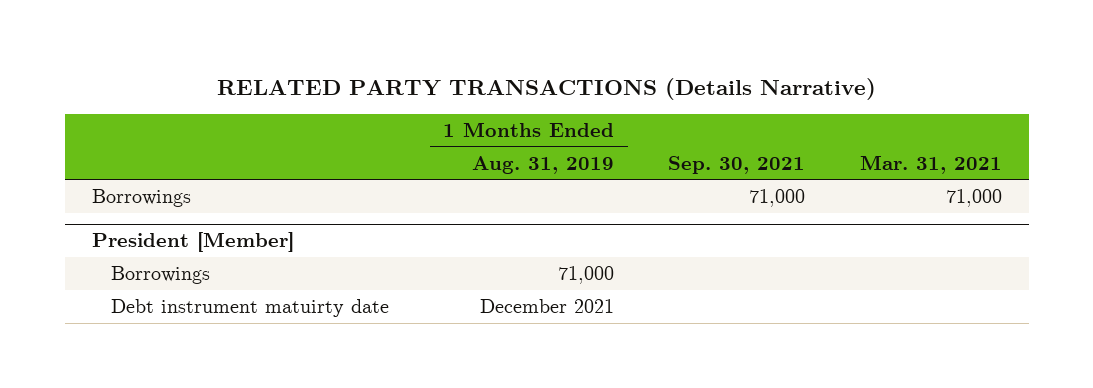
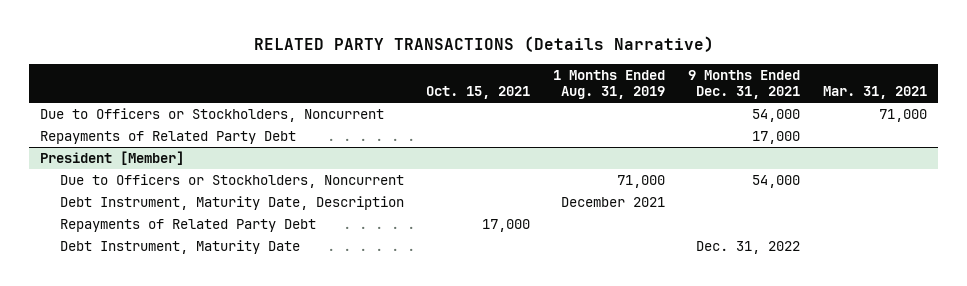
[668,155,806,174] Sep. 30, 2021 -> none
none -> [426,86,531,100] Oct. 15, 2021
none -> [688,69,801,100] 9 Months Ended Dec. 31, 2021
[91,189,191,208] Borrowings -> [40,107,385,122] Due to Officers or Stockholders, Noncurrent
none -> [40,130,297,144] Repayments of Related Party Debt
[111,266,211,285] Borrowings -> [59,173,404,188] Due to Officers or Stockholders, Noncurrent
[111,299,390,318] Debt instrument matuirty date -> [59,195,404,210] Debt Instrument, Maturity Date, Description
none -> [59,218,316,232] Repayments of Related Party Debt
none -> [59,239,300,254] Debt Instrument, Maturity Date

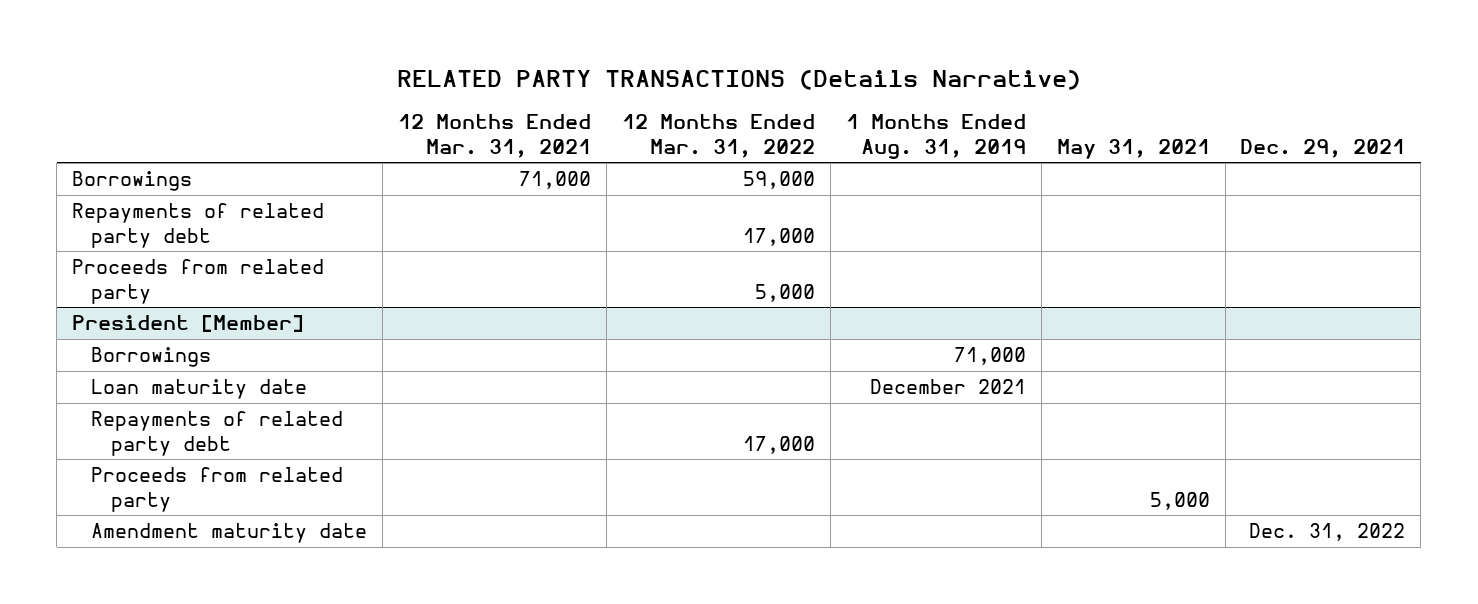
[426,86,531,100] Oct. 15, 2021 -> none
[688,69,801,100] 9 Months Ended Dec. 31, 2021 -> none
[823,86,928,100] Mar. 31, 2021 -> none
none -> [398,114,592,159] 12 Months Ended Mar. 31, 2021
none -> [621,114,815,159] 12 Months Ended Mar. 31, 2022
none -> [1056,139,1210,160] May 31, 2021
none -> [1240,139,1406,159] Dec. 29, 2021
[40,107,385,122] Due to Officers or Stockholders, Noncurrent -> [72,171,193,192] Borrowings
[40,130,297,144] Repayments of Related Party Debt -> [72,203,325,248] Repayments of related party debt
none -> [72,259,325,304] Proceeds from related party
[59,173,404,188] Due to Officers or Stockholders, Noncurrent -> [91,347,212,368] Borrowings
[59,195,404,210] Debt Instrument, Maturity Date, Description -> [91,379,308,400] Loan maturity date
[59,218,316,232] Repayments of Related Party Debt -> [91,411,344,456] Repayments of related party debt
none -> [91,467,344,512] Proceeds from related party
[59,239,300,254] Debt Instrument, Maturity Date -> [91,523,368,544] Amendment maturity date

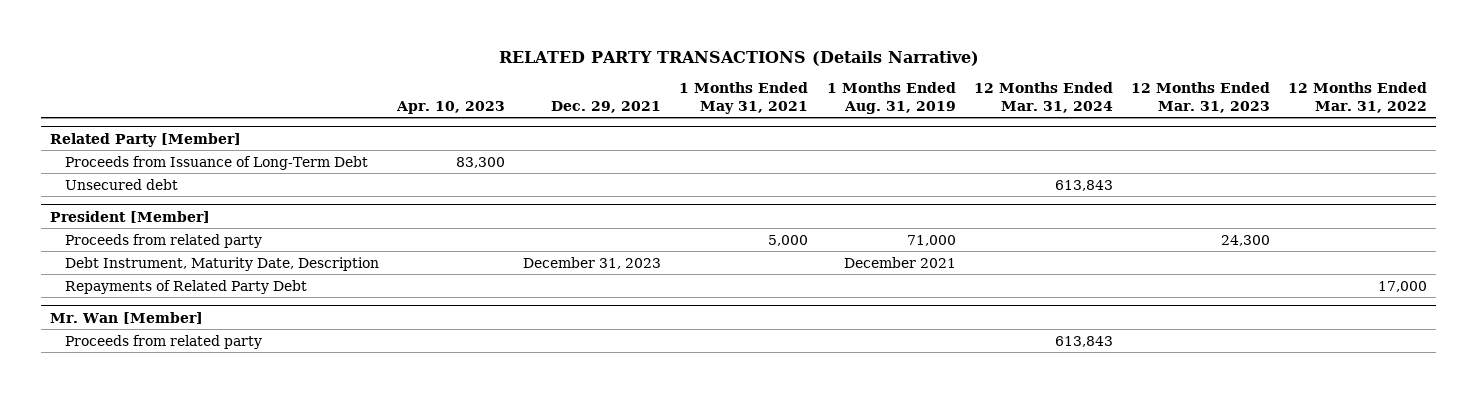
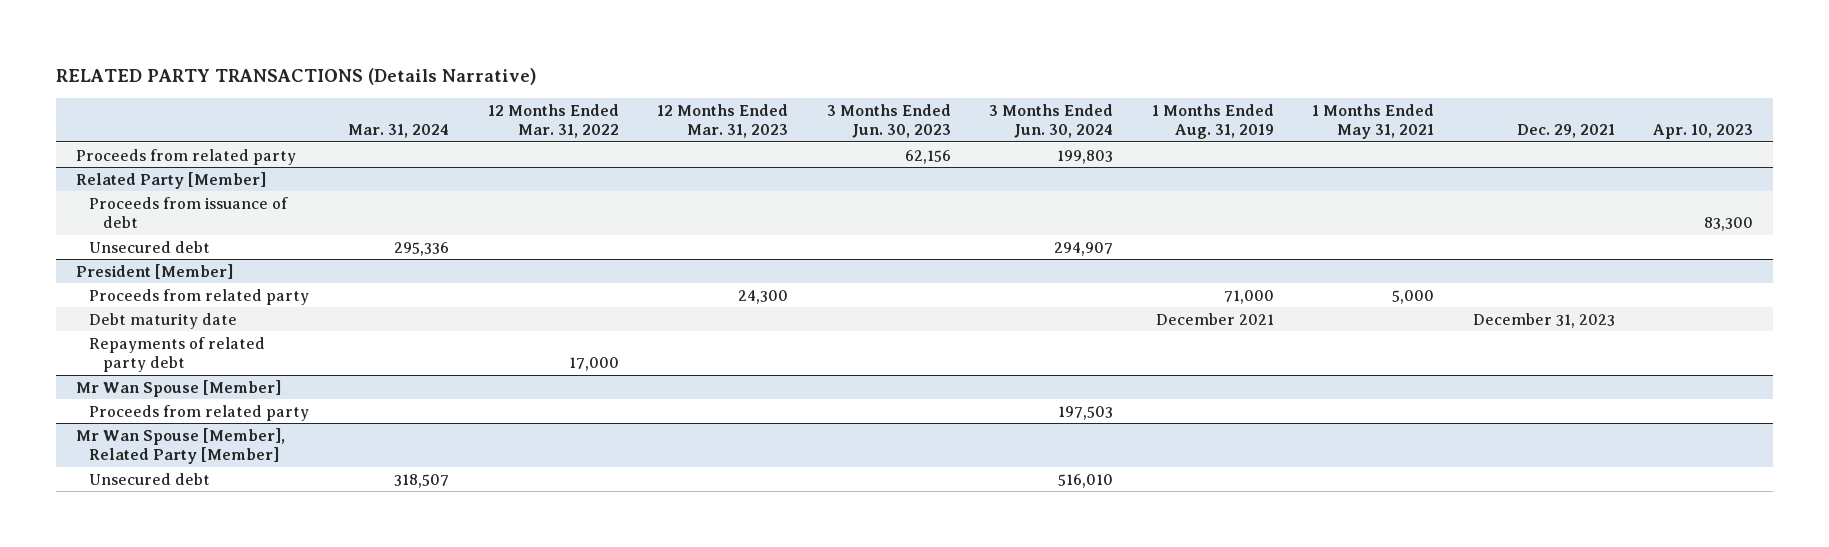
[973,82,1113,113] 12 Months Ended Mar. 31, 2024 -> none
none -> [347,124,449,139] Mar. 31, 2024
none -> [826,103,951,139] 3 Months Ended Jun. 30, 2023
none -> [989,103,1114,139] 3 Months Ended Jun. 30, 2024
none -> [75,148,296,165] Proceeds from related party
[64,155,368,170] Proceeds from Issuance of Long-Term Debt -> [89,196,289,229] Proceeds from issuance of debt
[64,334,262,349] Proceeds from related party -> none
[64,256,379,271] Debt Instrument, Maturity Date, Description -> [89,312,238,329] Debt maturity date
[64,279,307,294] Repayments of Related Party Debt -> [89,336,266,373] Repayments of related party debt
none -> [75,379,281,397] Mr Wan Spouse [Member]
none -> [89,404,310,421] Proceeds from related party
[50,311,204,324] Mr. Wan [Member] -> [75,427,285,465] Mr Wan Spouse [Member], Related Party [Member]
none -> [89,472,211,485] Unsecured debt

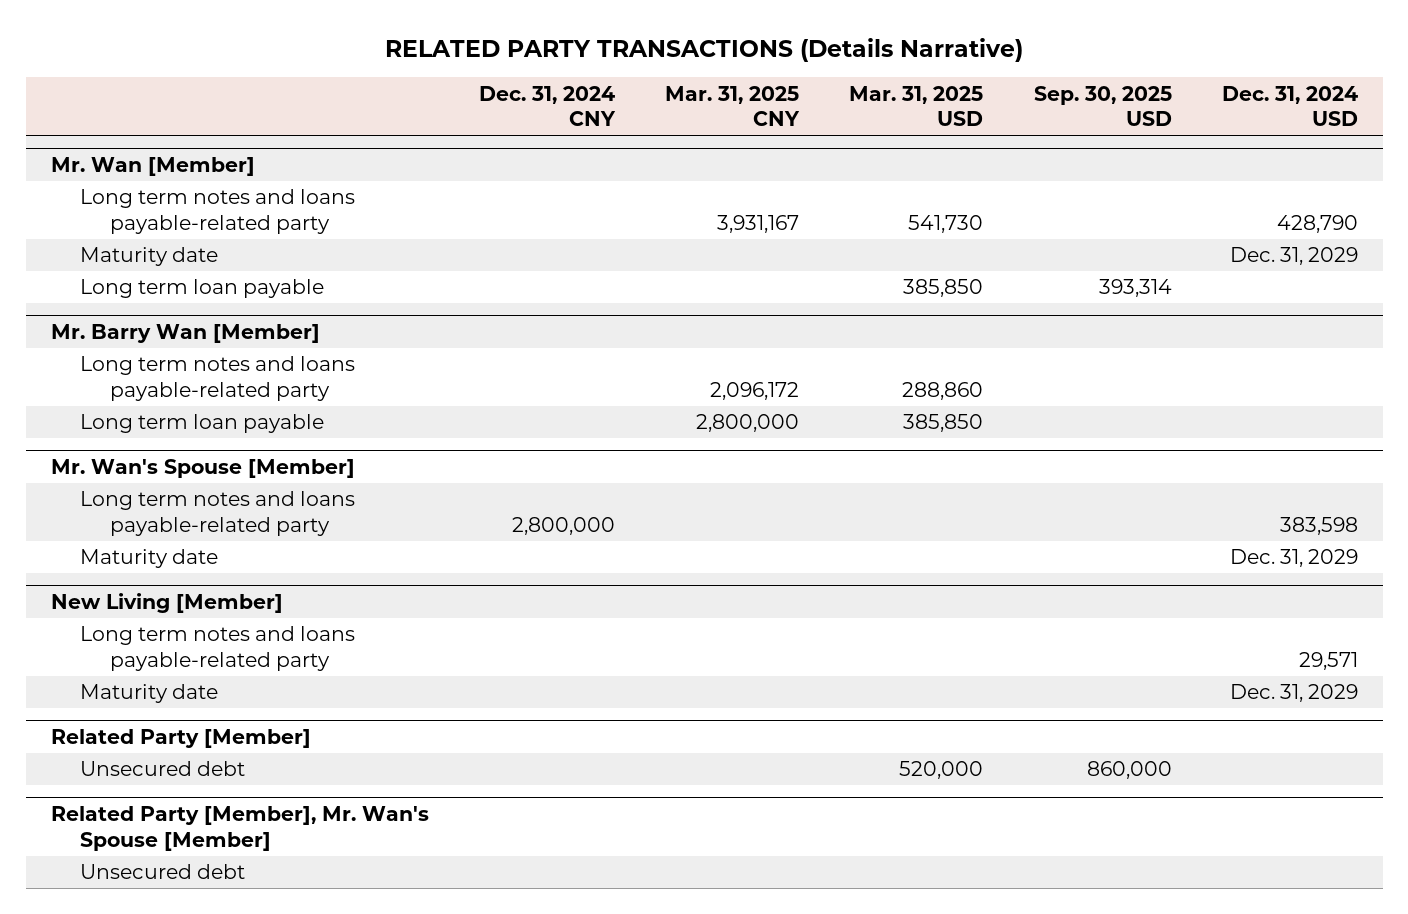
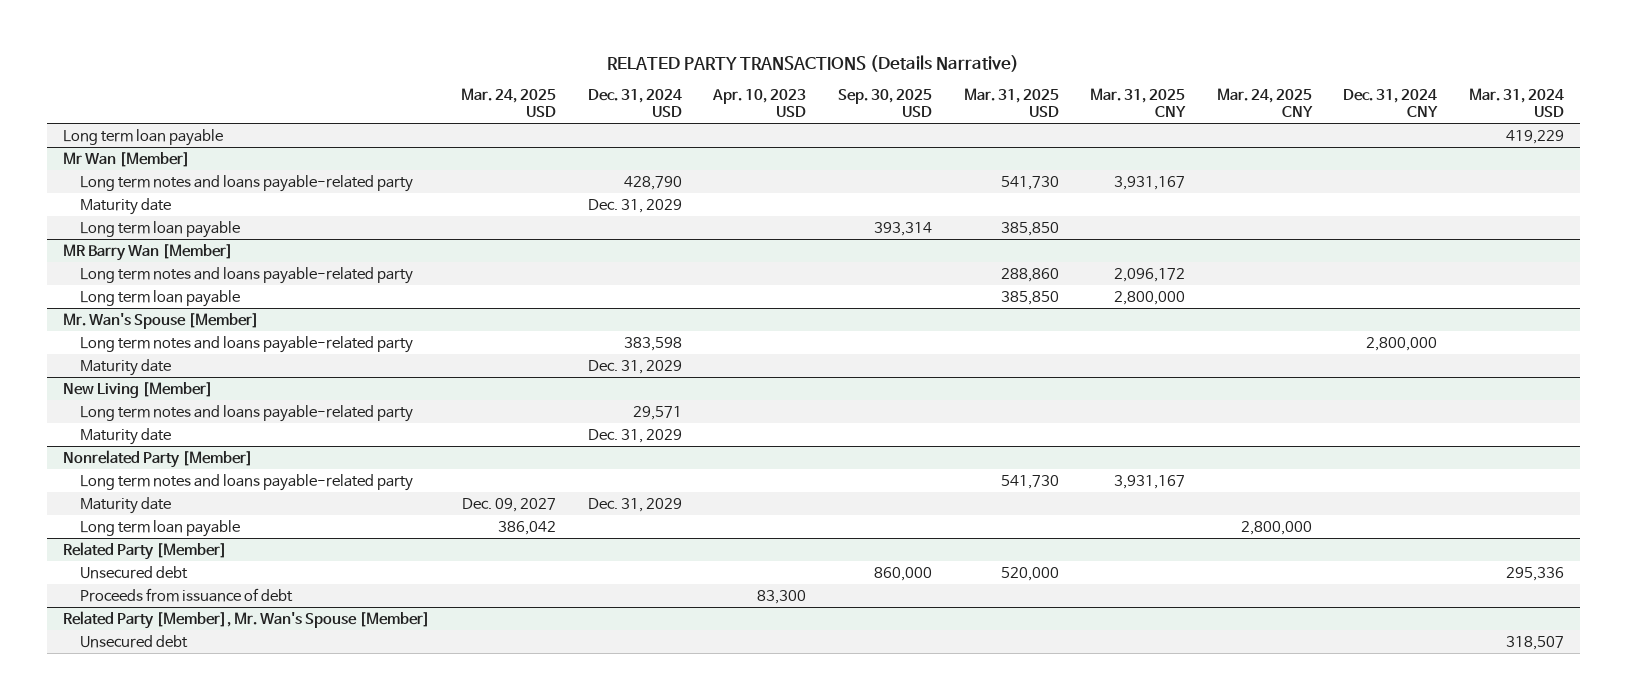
none -> [461,88,557,117] Mar. 24, 2025 USD
none -> [712,89,807,117] Apr. 10, 2023 USD
none -> [1216,88,1313,117] Mar. 24, 2025 CNY
none -> [1468,88,1564,117] Mar. 31, 2024 USD
none -> [62,128,223,146] Long term loan payable
[50,157,255,177] Mr. Wan [Member] -> [62,151,190,167] Mr Wan [Member]
[50,324,320,344] Mr. Barry Wan [Member] -> [62,243,233,261] MR Barry Wan [Member]
none -> [62,449,253,468] Nonrelated Party [Member]
none -> [79,473,413,491] Long term notes and loans payable-related party
none -> [79,496,171,514] Maturity date
none -> [79,519,240,537] Long term loan payable
none -> [79,587,293,602] Proceeds from issuance of debt

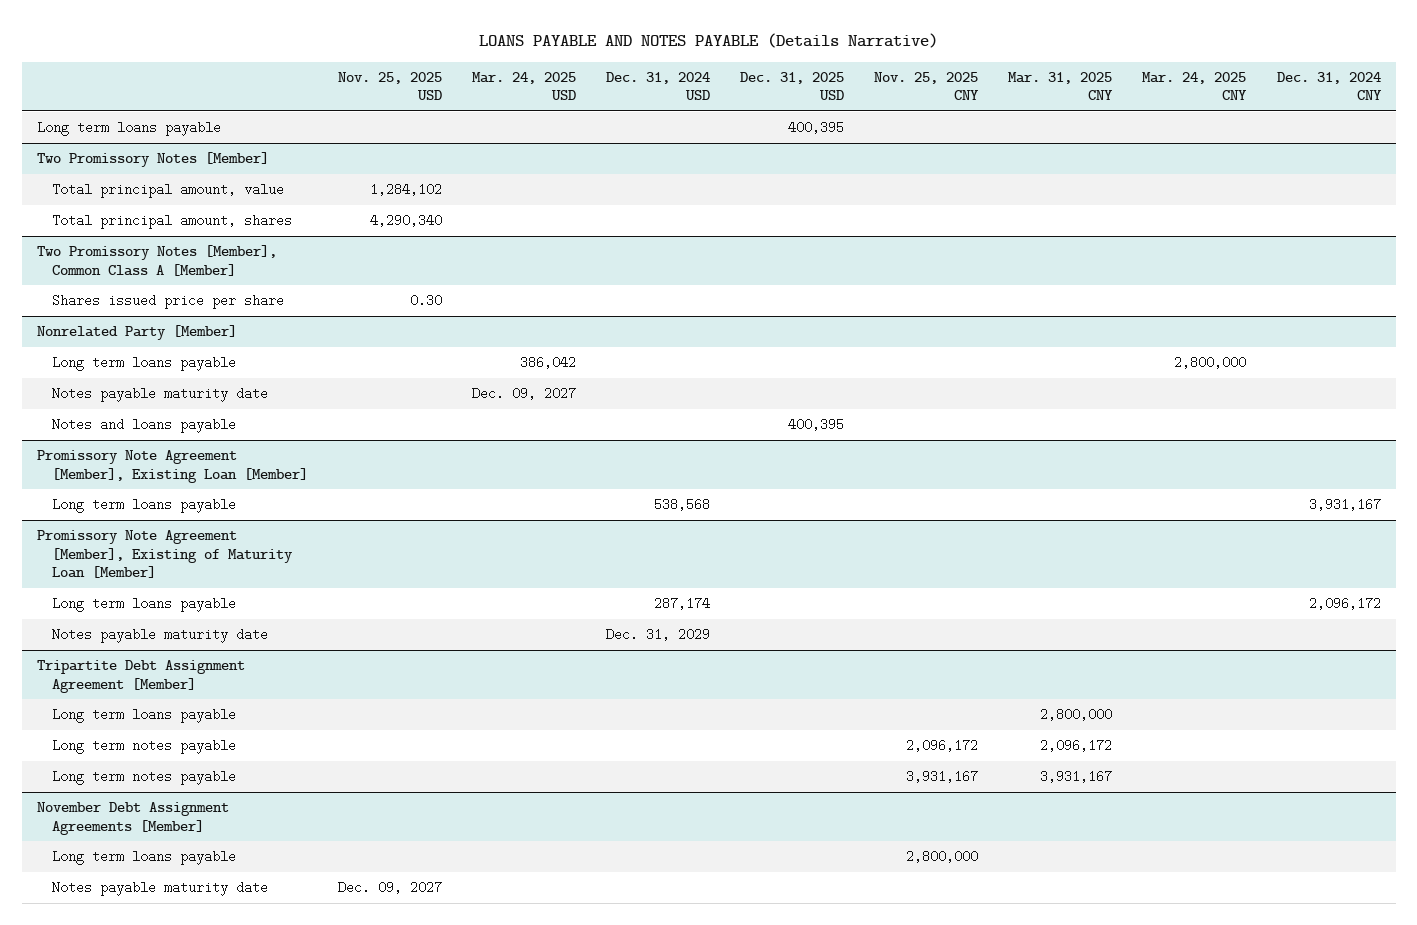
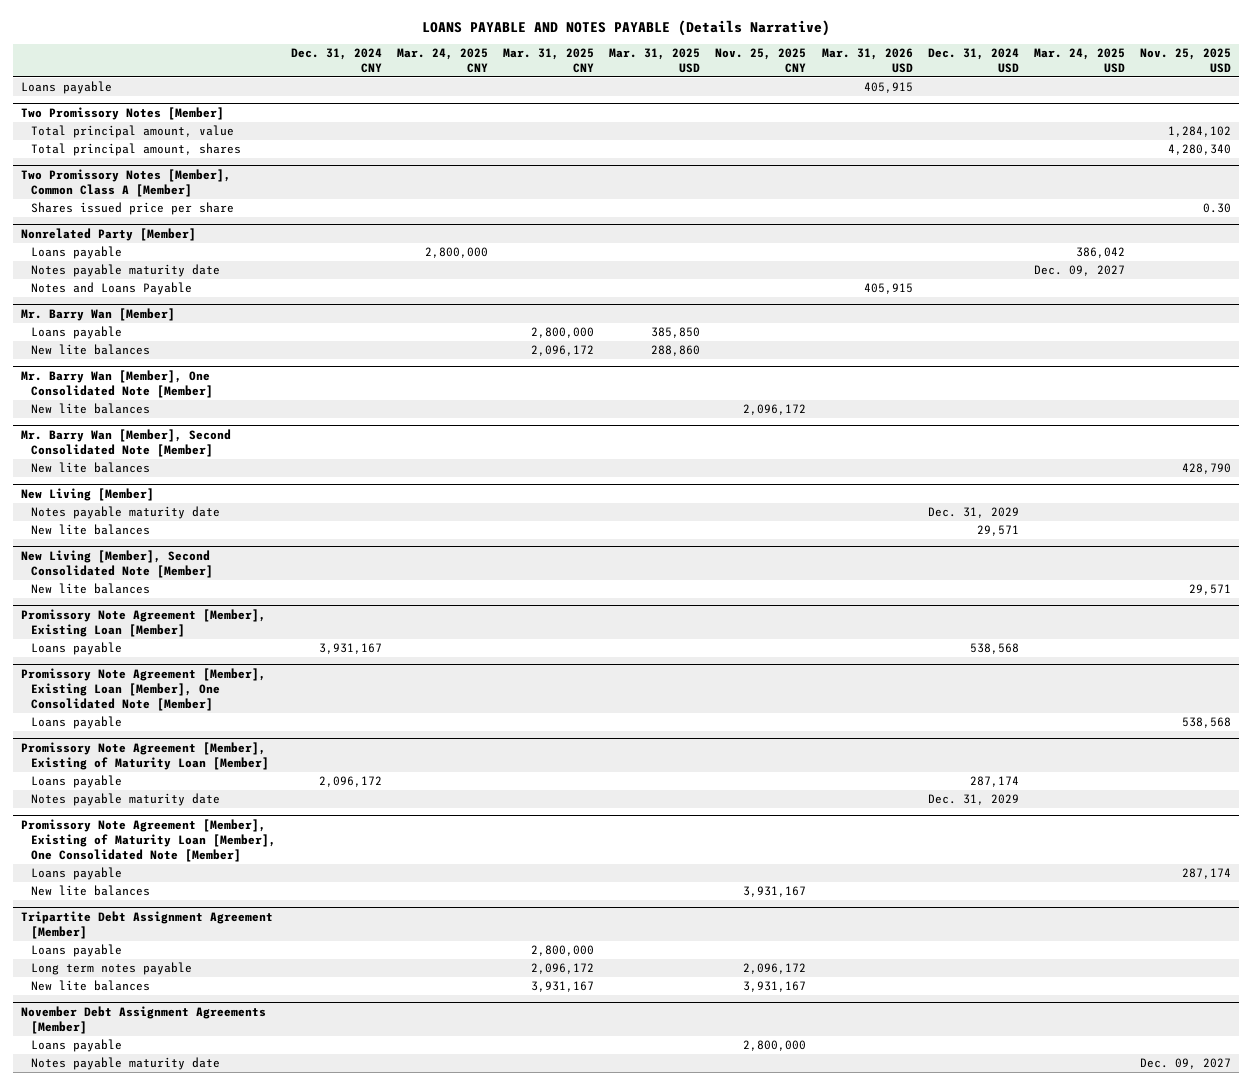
[740,71,845,101] Dec. 31, 2025 USD -> none
none -> [609,47,701,74] Mar. 31, 2025 USD
none -> [821,47,913,74] Mar. 31, 2026 USD
[36,121,221,137] Long term loans payable -> [20,81,112,95] Loans payable
[370,214,443,228] 4,290,340 -> [1167,144,1231,156] 4,280,340
[52,356,237,372] Long term loans payable -> [30,246,122,260] Loans payable
[52,418,237,434] Notes and loans payable -> [30,282,192,296] Notes and Loans Payable
none -> [20,307,175,321] Mr. Barry Wan [Member]
none -> [30,326,122,340] Loans payable
none -> [30,344,150,356] New lite balances
none -> [20,369,213,398] Mr. Barry Wan [Member], One Consolidated Note [Member]
none -> [30,403,150,415] New lite balances
none -> [20,428,231,457] Mr. Barry Wan [Member], Second Consolidated Note [Member]
none -> [30,462,150,474] New lite balances
none -> [20,487,154,501] New Living [Member]
none -> [30,506,220,520] Notes payable maturity date
none -> [30,524,150,536] New lite balances
none -> [20,549,213,578] New Living [Member], Second Consolidated Note [Member]
none -> [30,583,150,595] New lite balances
[52,498,237,514] Long term loans payable -> [30,642,122,656] Loans payable
none -> [20,667,266,711] Promissory Note Agreement [Member], Existing Loan [Member], One Consolidated Note [Member]
none -> [30,716,122,730] Loans payable
[52,597,237,613] Long term loans payable -> [30,775,122,789] Loans payable
none -> [20,818,276,862] Promissory Note Agreement [Member], Existing of Maturity Loan [Member], One Consolidated Note [Member]
none -> [30,867,122,881] Loans payable
none -> [30,885,150,897] New lite balances
[52,708,237,724] Long term loans payable -> [30,944,122,958] Loans payable
[52,770,237,786] Long term notes payable -> [30,980,150,992] New lite balances
[52,850,237,866] Long term loans payable -> [30,1039,122,1053] Loans payable

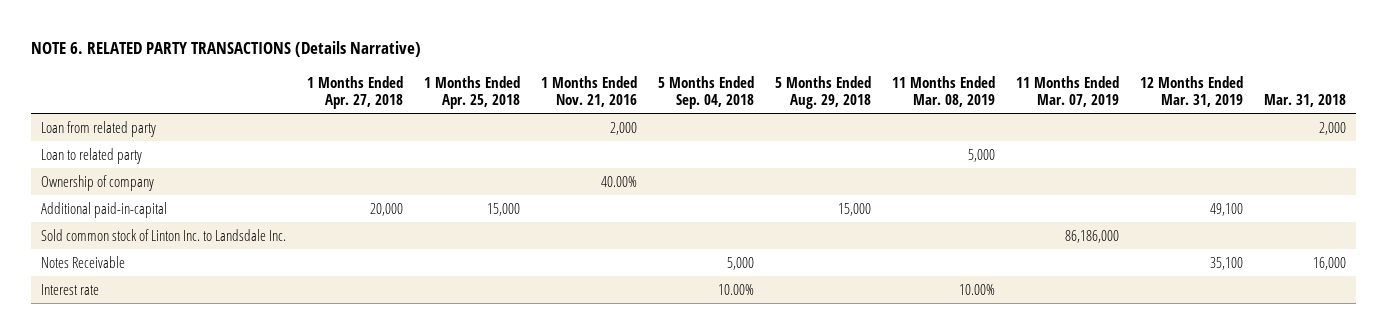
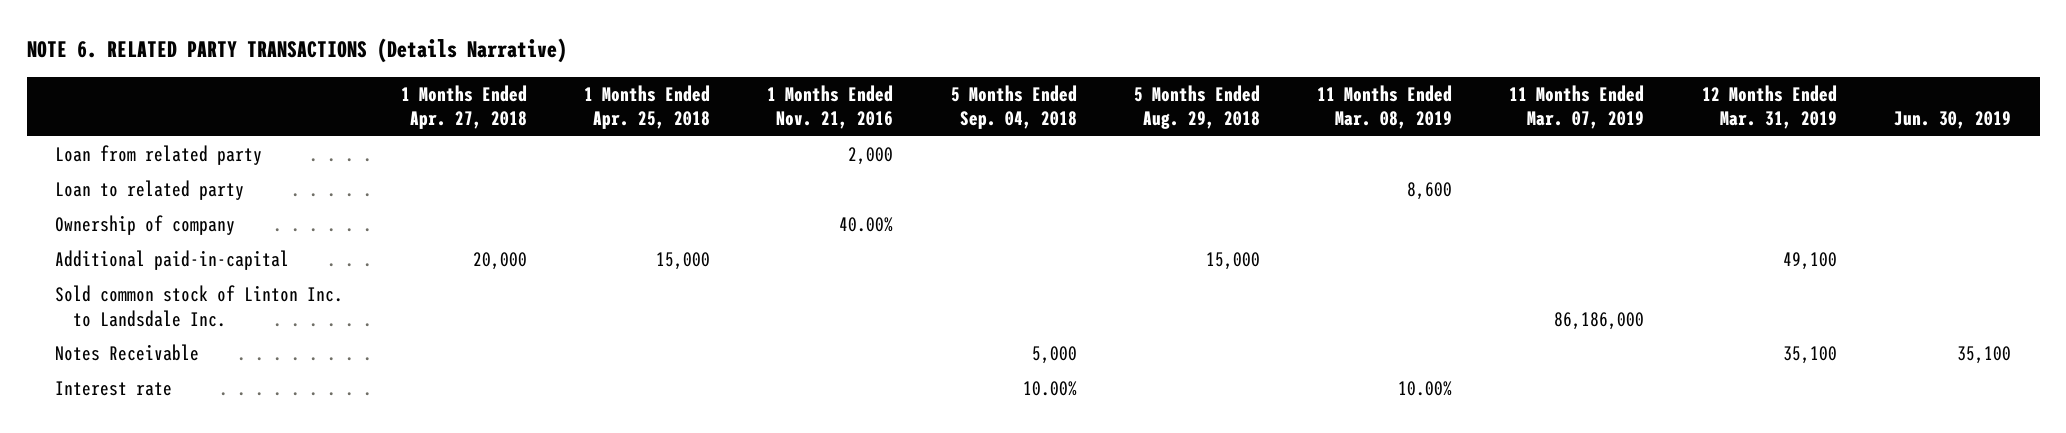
[1263,94,1346,108] Mar. 31, 2018 -> none
none -> [1894,111,2012,130] Jun. 30, 2019
[967,148,995,162] 5,000 -> [1407,182,1453,201] 8,600

